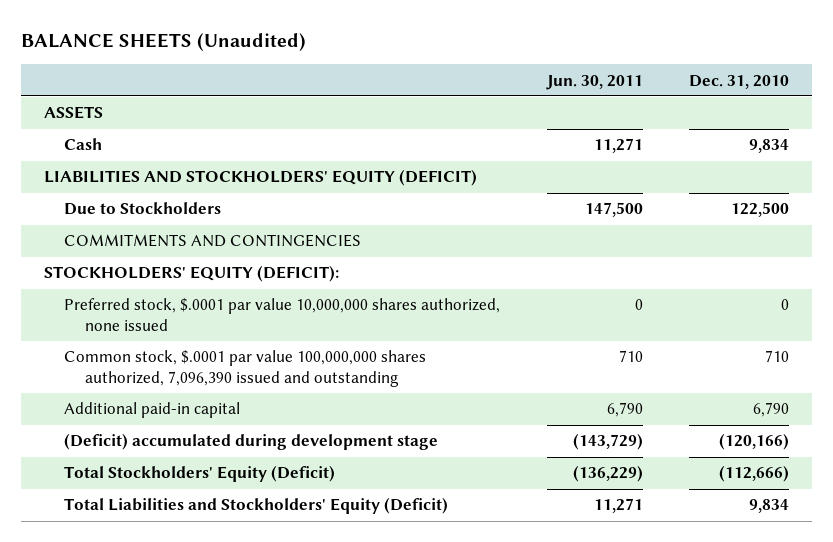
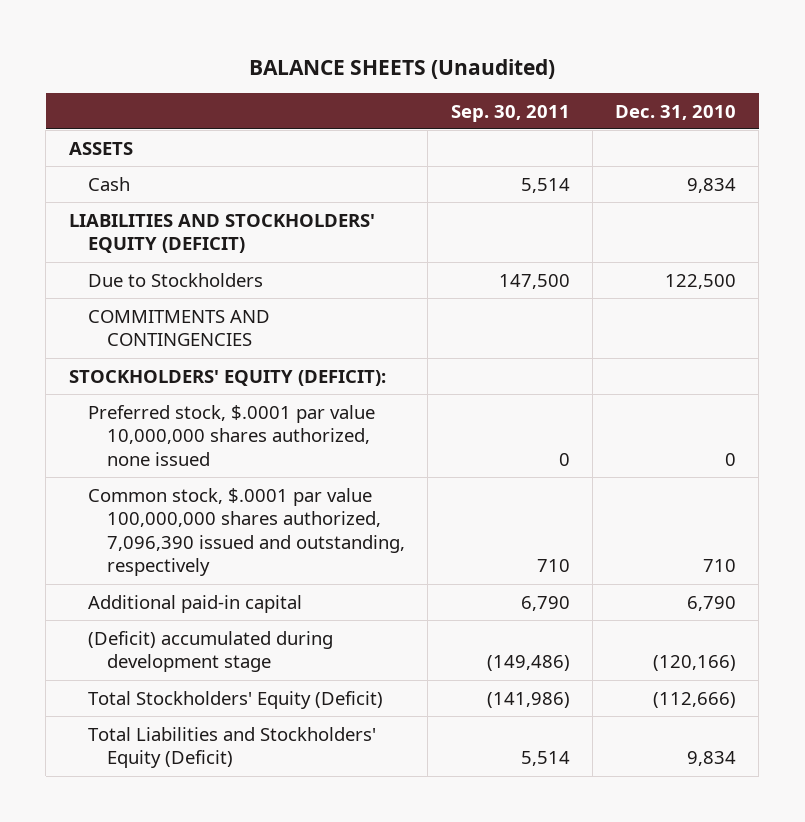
[545,74,643,90] Jun. 30, 2011 -> none
none -> [450,104,570,122] Sep. 30, 2011
[64,350,427,388] Common stock, $.0001 par value 100,000,000 shares authorized, 7,096,390 issued and outstanding -> [87,487,405,577] Common stock, $.0001 par value 100,000,000 shares authorized, 7,096,390 issued and outstanding, respectively

